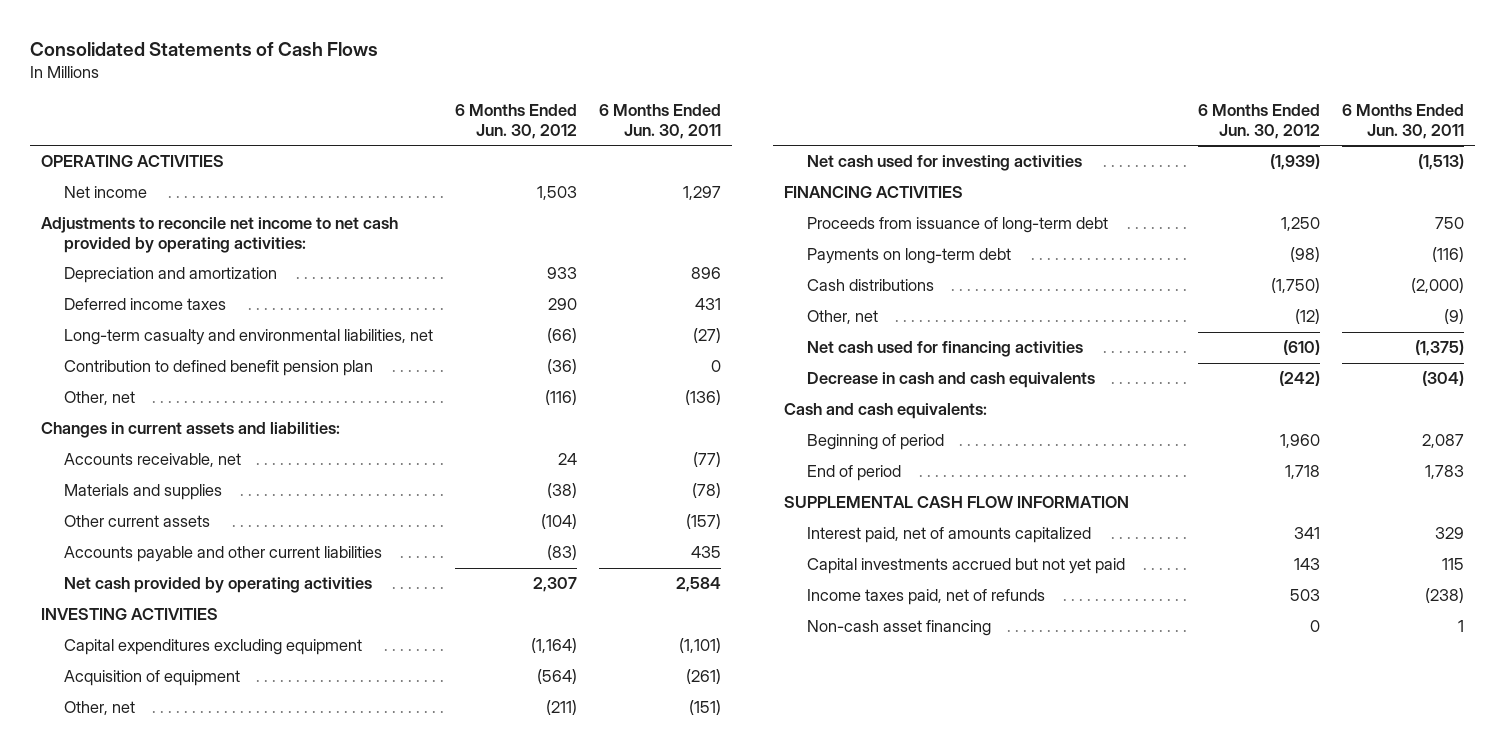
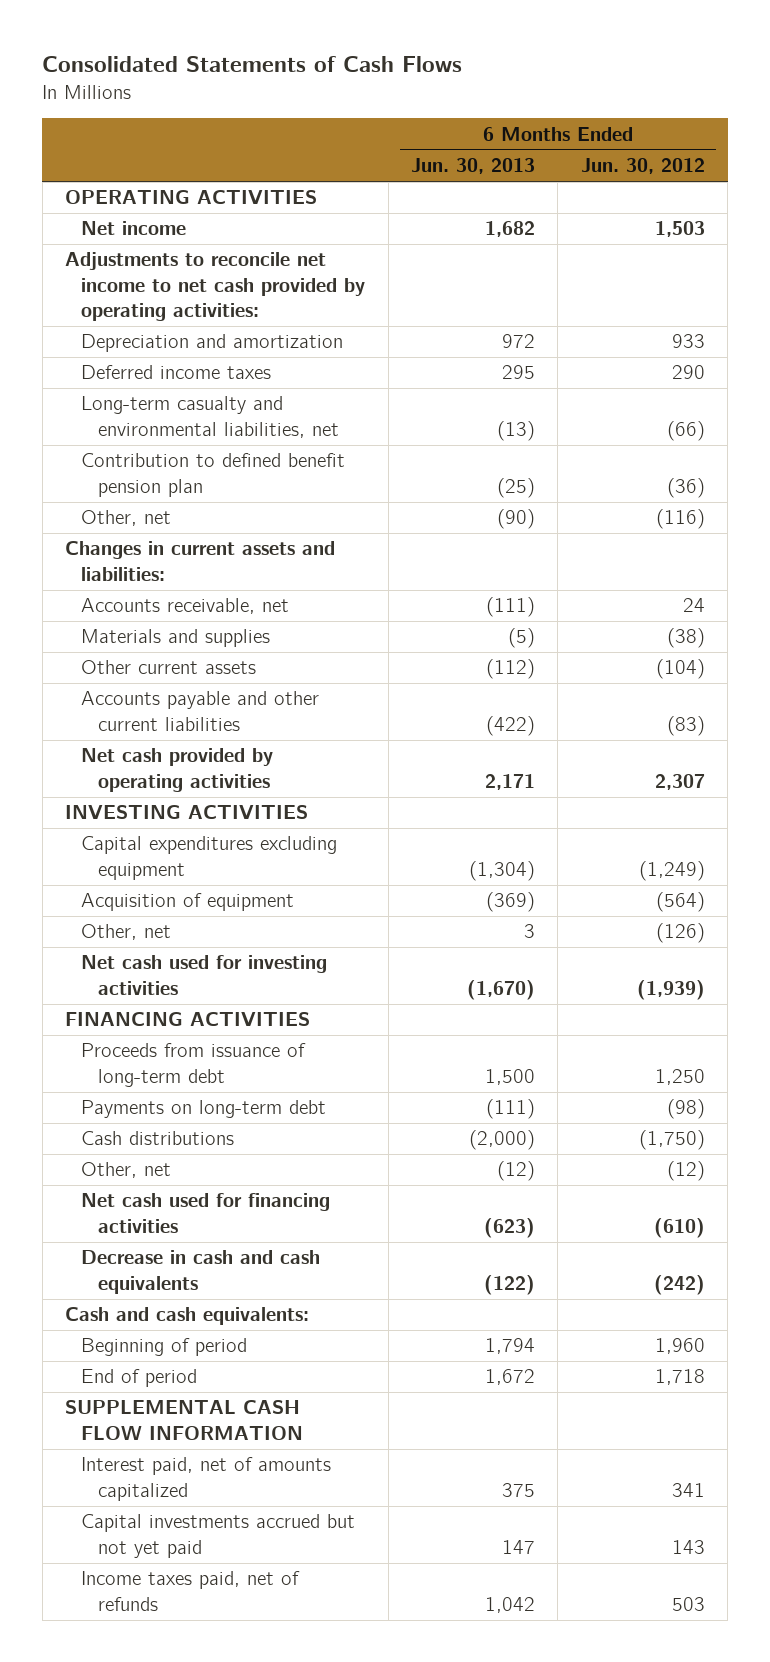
[598,104,721,139] 6 Months Ended Jun. 30, 2011 -> none
none -> [411,158,536,175] Jun. 30, 2013
[530,638,577,654] (1,164) -> [638,860,705,881] (1,249)
[545,700,577,716] (211) -> [655,923,705,944] (126)
[806,620,991,637] Non-cash asset financing -> none

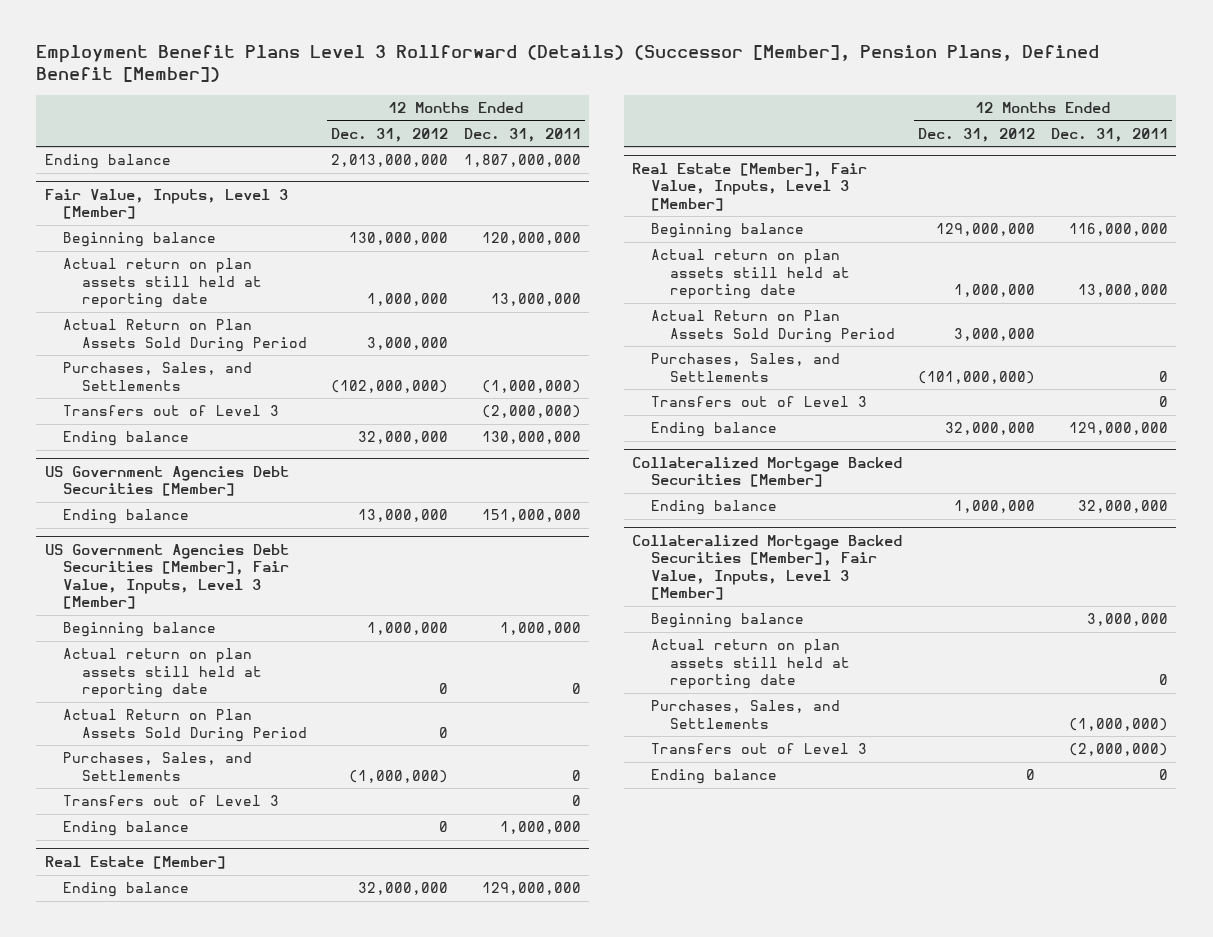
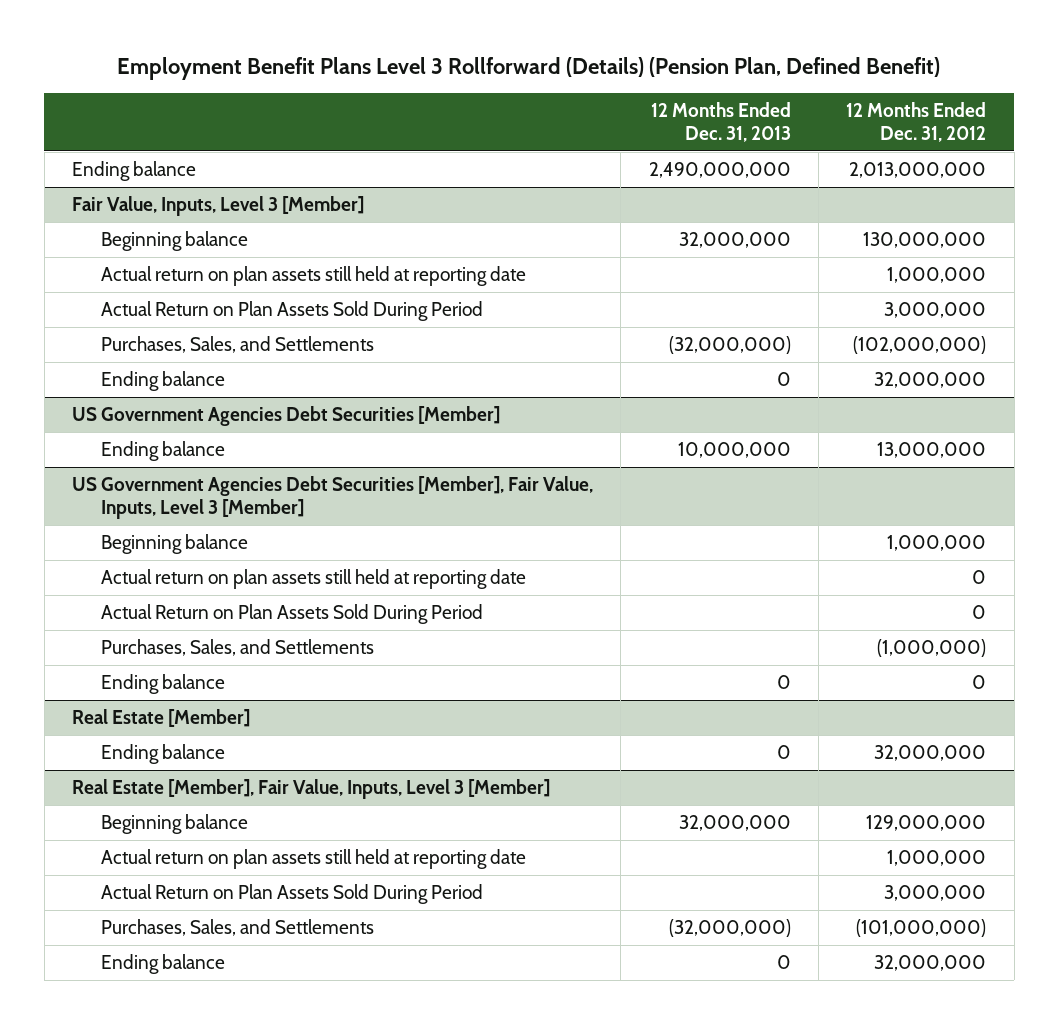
[36,45,1100,83] Employment Benefit Plans Level 3 Rollforward (Details) (Successor [Member], Pension Plans, Defined Benefit [Member]) -> [117,56,941,80] Employment Benefit Plans Level 3 Rollforward (Details) (Pension Plan, Defined Benefit)
[463,127,581,142] Dec. 31, 2011 -> none
none -> [650,102,791,143] 12 Months Ended Dec. 31, 2013
[63,405,280,417] Transfers out of Level 3 -> none
[63,795,280,807] Transfers out of Level 3 -> none
[650,396,867,408] Transfers out of Level 3 -> none
[632,457,903,488] Collateralized Mortgage Backed Securities [Member] -> none
[650,500,777,516] Ending balance -> none
[632,535,903,601] Collateralized Mortgage Backed Securities [Member], Fair Value, Inputs, Level 3 [Member] -> none
[650,613,804,629] Beginning balance -> none
[650,639,850,690] Actual return on plan assets still held at reporting date -> none
[650,700,840,729] Purchases, Sales, and Settlements -> none
[650,743,867,755] Transfers out of Level 3 -> none
[650,769,777,785] Ending balance -> none

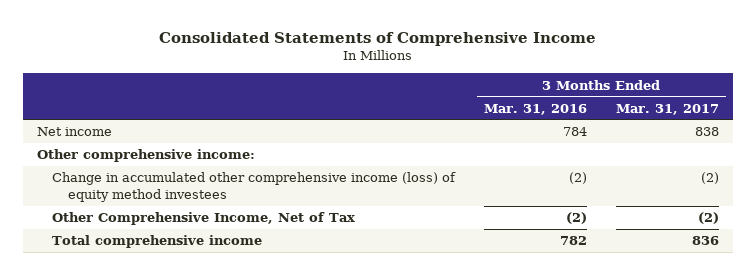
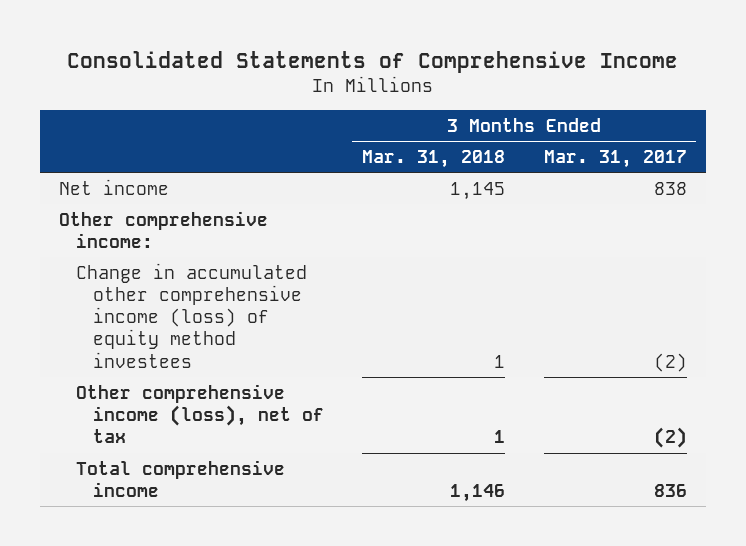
[483,103,587,115] Mar. 31, 2016 -> none
none -> [362,150,506,169] Mar. 31, 2018
[52,212,356,226] Other Comprehensive Income, Net of Tax -> [75,383,324,444] Other comprehensive income (loss), net of tax

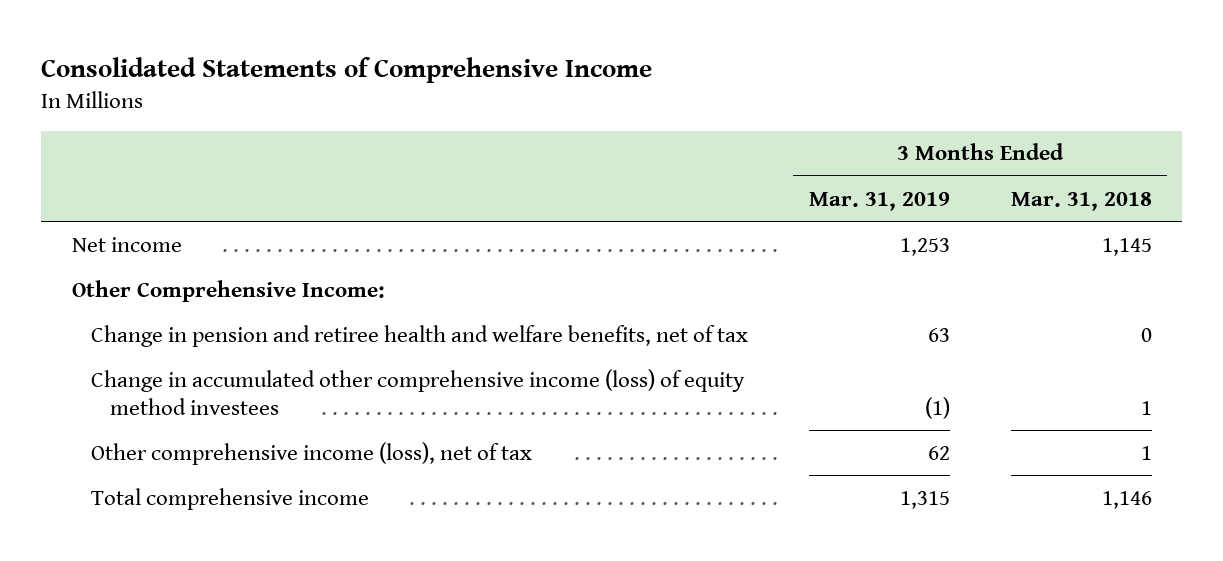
[543,150,687,169] Mar. 31, 2017 -> none
none -> [808,191,950,211] Mar. 31, 2019
[59,210,269,249] Other comprehensive income: -> [71,279,385,302] Other Comprehensive Income:
none -> [90,324,748,347] Change in pension and retiree health and welfare benefits, net of tax

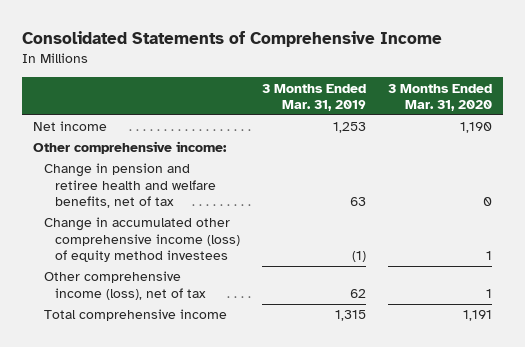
[1010,191,1152,211] Mar. 31, 2018 -> none
none -> [387,83,492,112] 3 Months Ended Mar. 31, 2020
[71,279,385,302] Other Comprehensive Income: -> [32,141,227,155] Other comprehensive income:

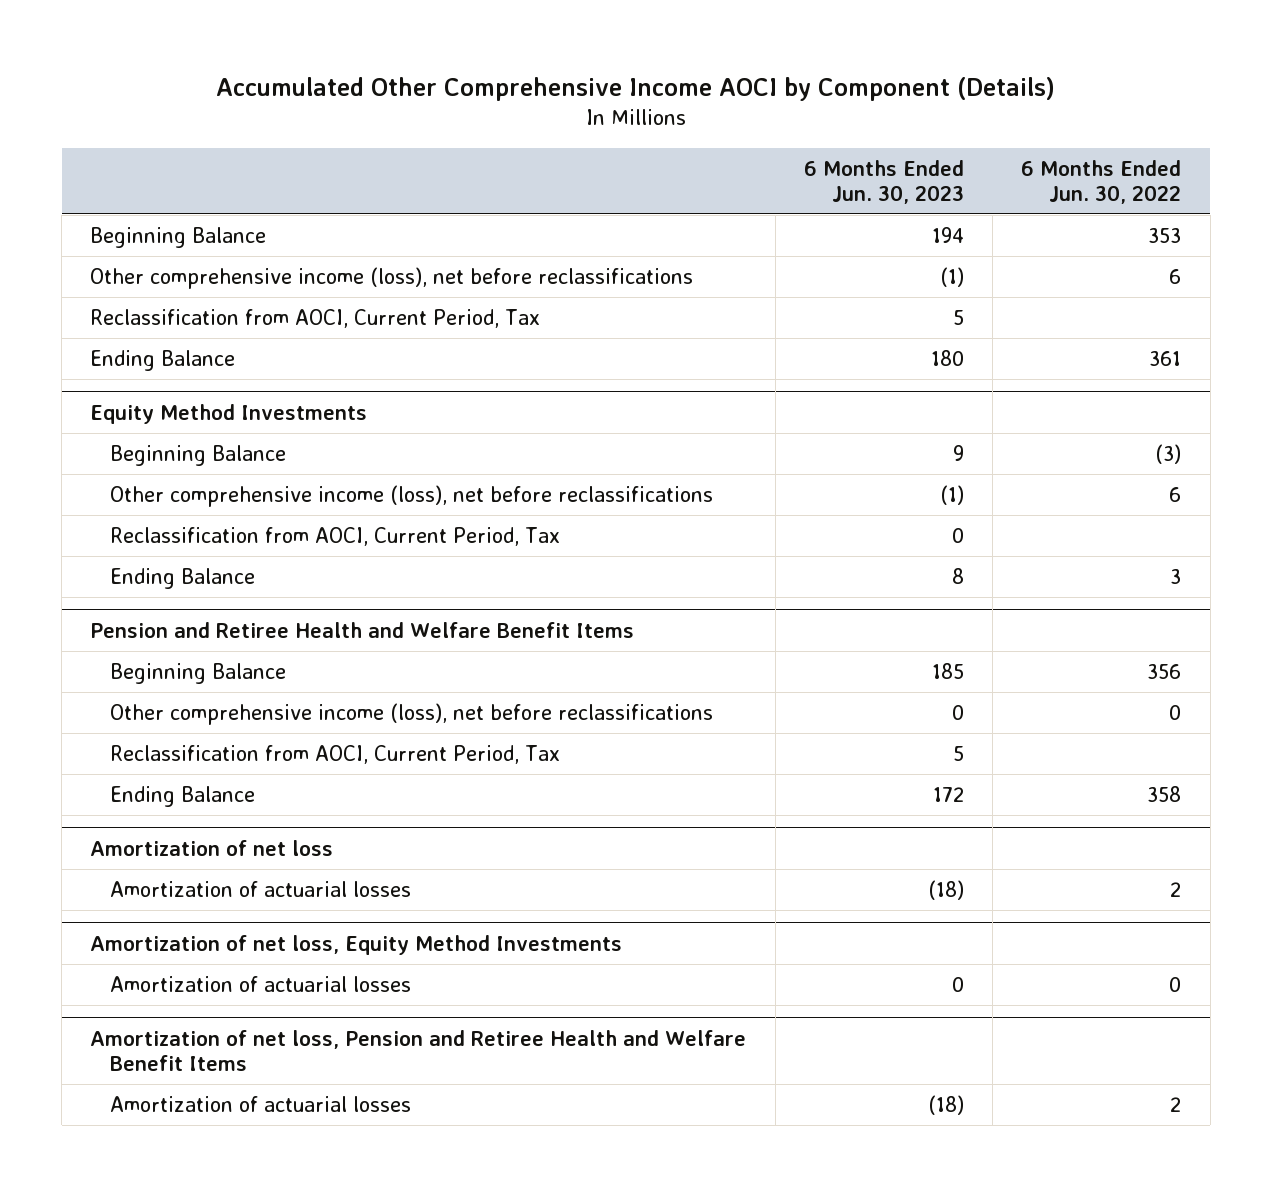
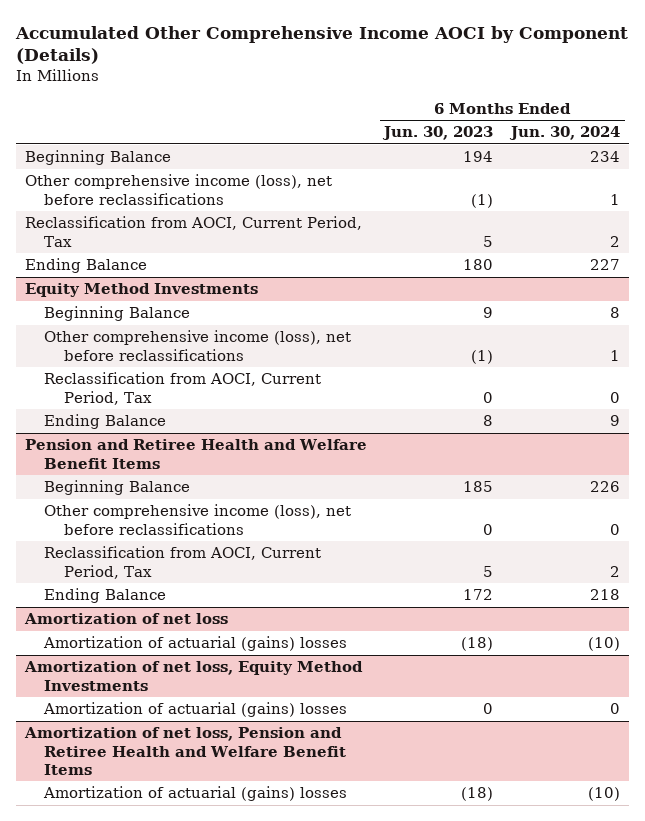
[1021,159,1182,204] 6 Months Ended Jun. 30, 2022 -> none
none -> [509,126,621,141] Jun. 30, 2024
[110,881,412,898] Amortization of actuarial losses -> [43,636,348,652] Amortization of actuarial (gains) losses
[110,976,412,993] Amortization of actuarial losses -> [43,702,348,718] Amortization of actuarial (gains) losses
[110,1096,412,1113] Amortization of actuarial losses -> [43,786,348,802] Amortization of actuarial (gains) losses

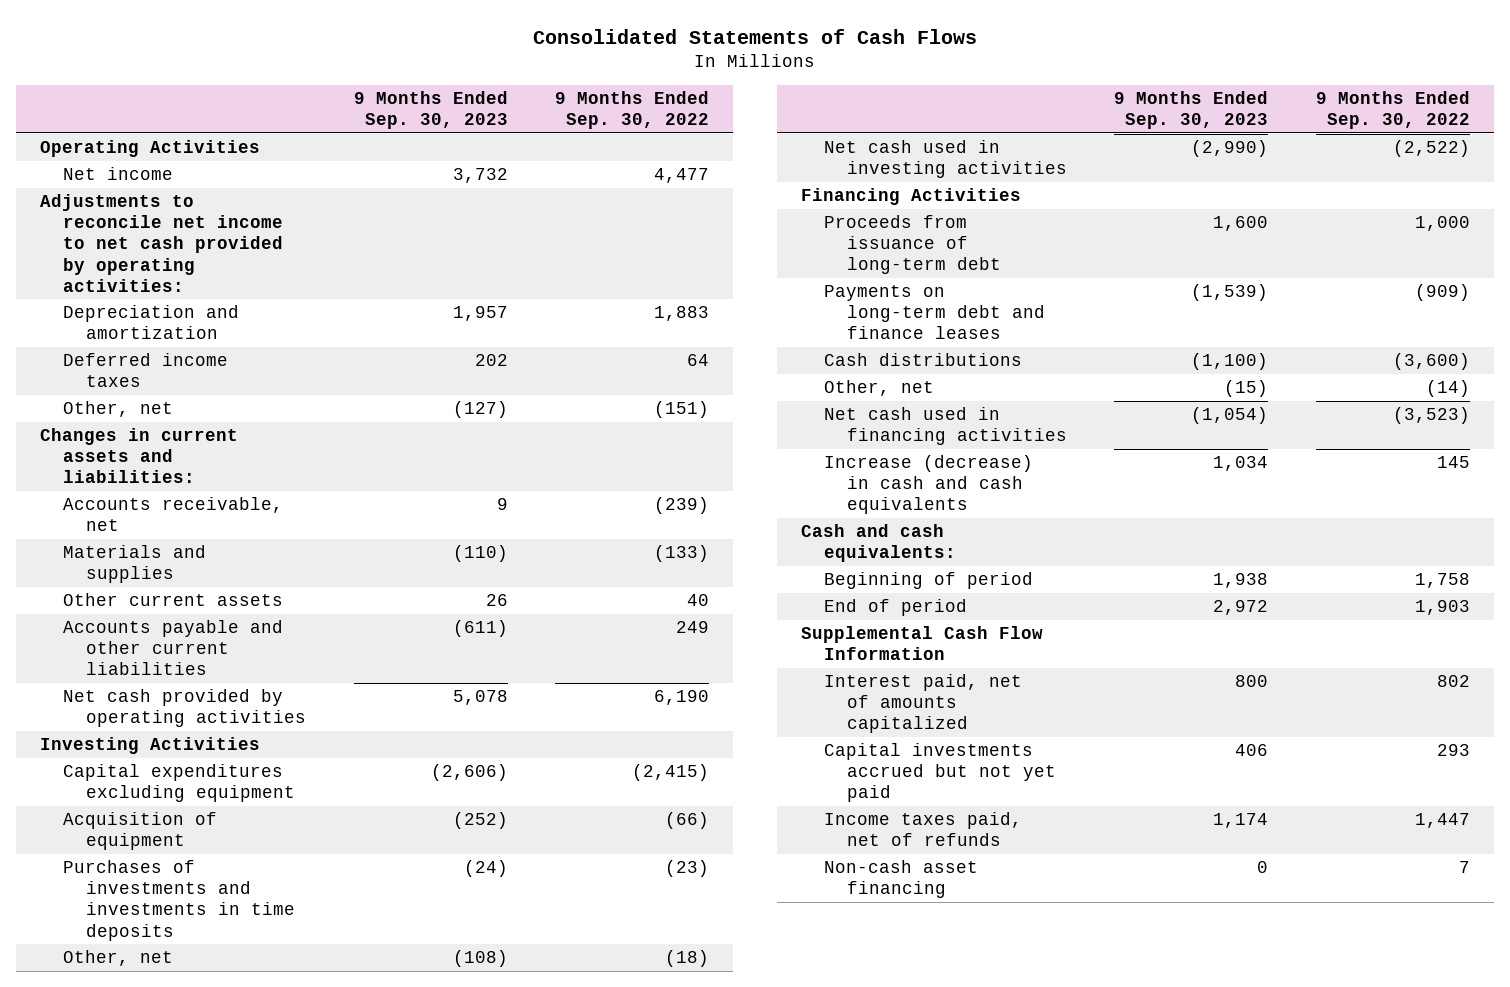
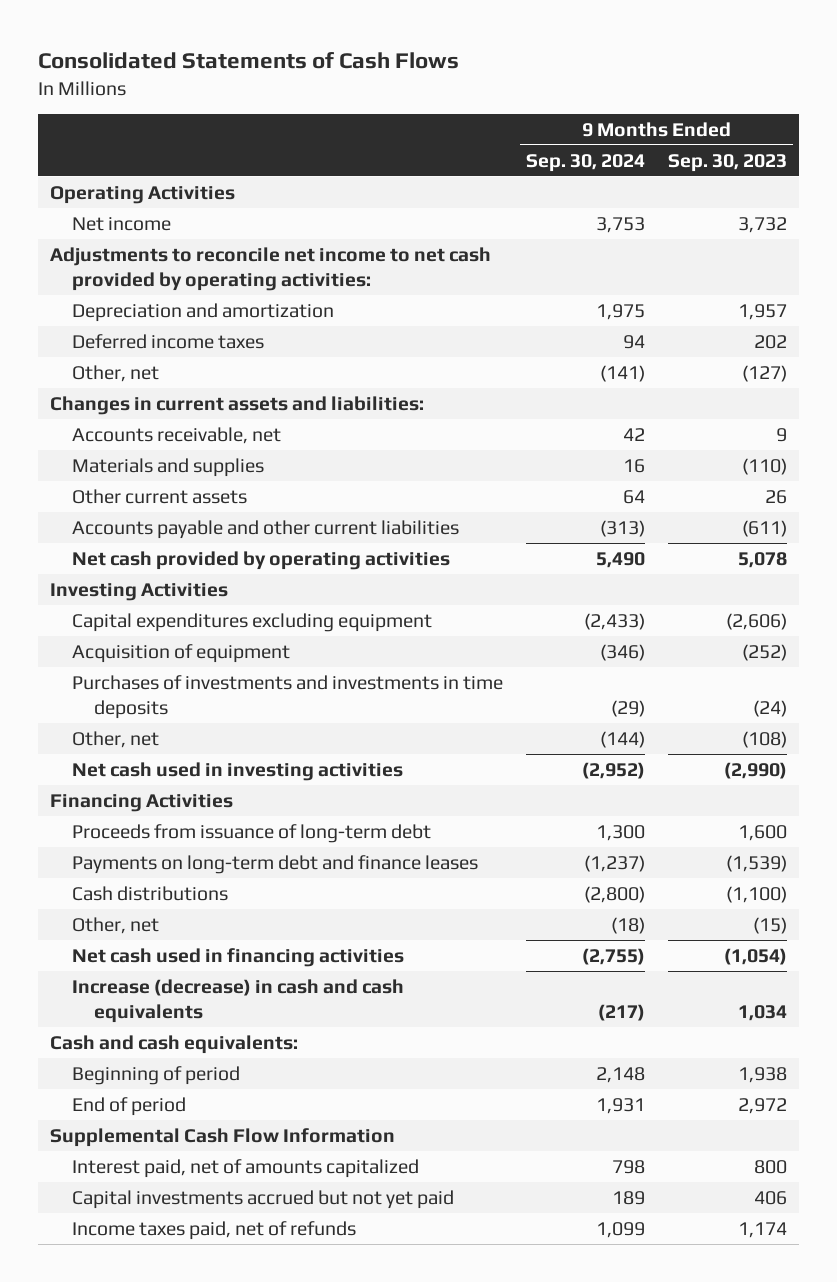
[555,91,710,130] 9 Months Ended Sep. 30, 2022 -> none
none -> [526,153,646,172] Sep. 30, 2024
[823,860,978,899] Non-cash asset financing -> none

